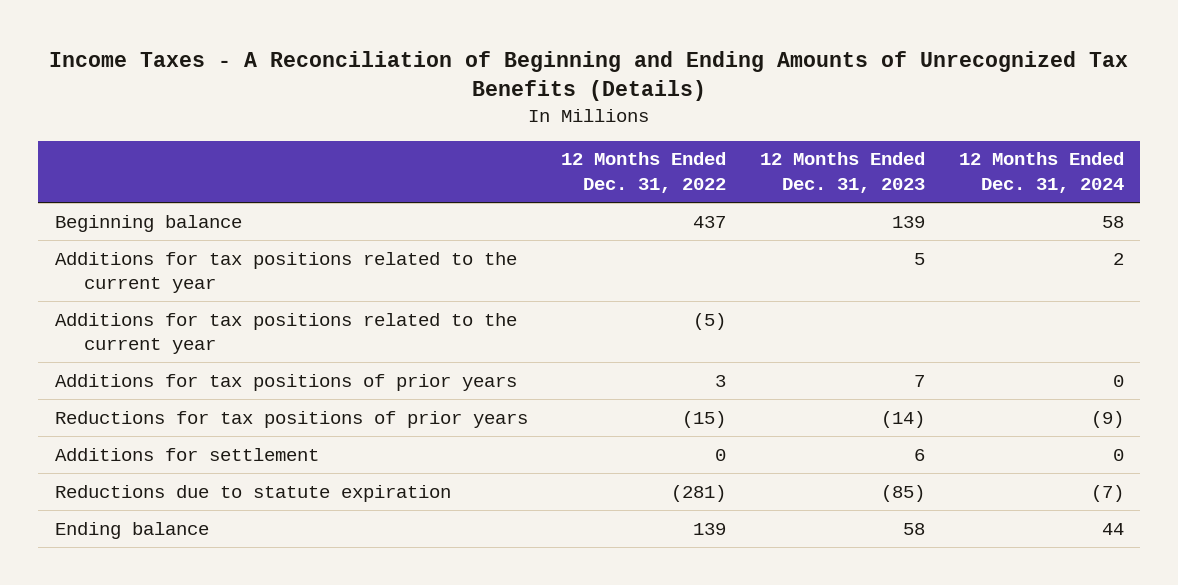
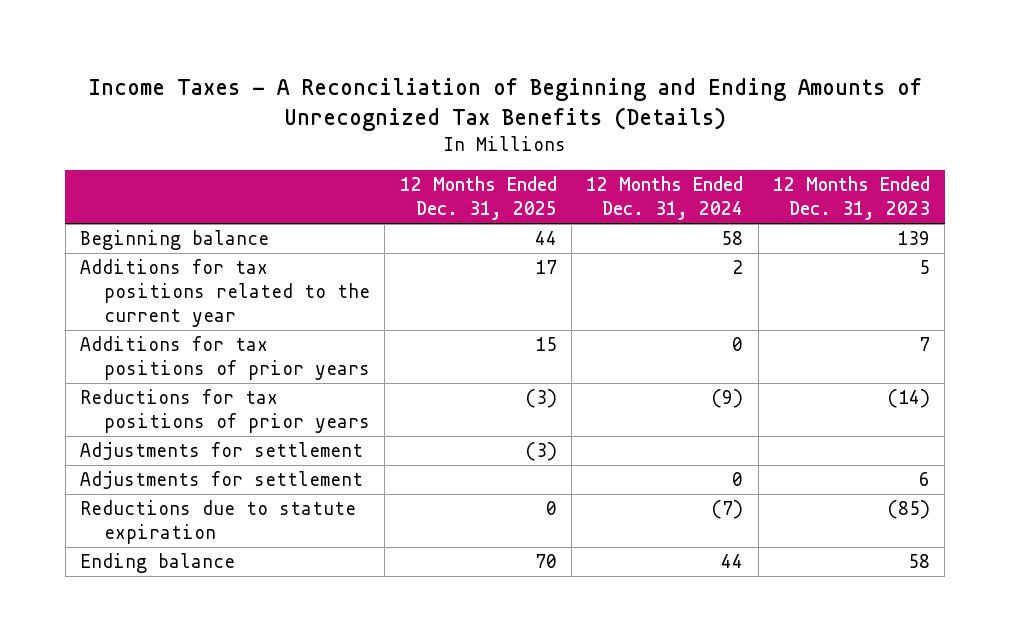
[561,152,727,193] 12 Months Ended Dec. 31, 2022 -> none
none -> [399,176,557,221] 12 Months Ended Dec. 31, 2025
[54,312,517,355] Additions for tax positions related to the current year -> none
none -> [80,442,364,461] Adjustments for settlement
[54,447,319,461] Additions for settlement -> [80,471,364,490] Adjustments for settlement

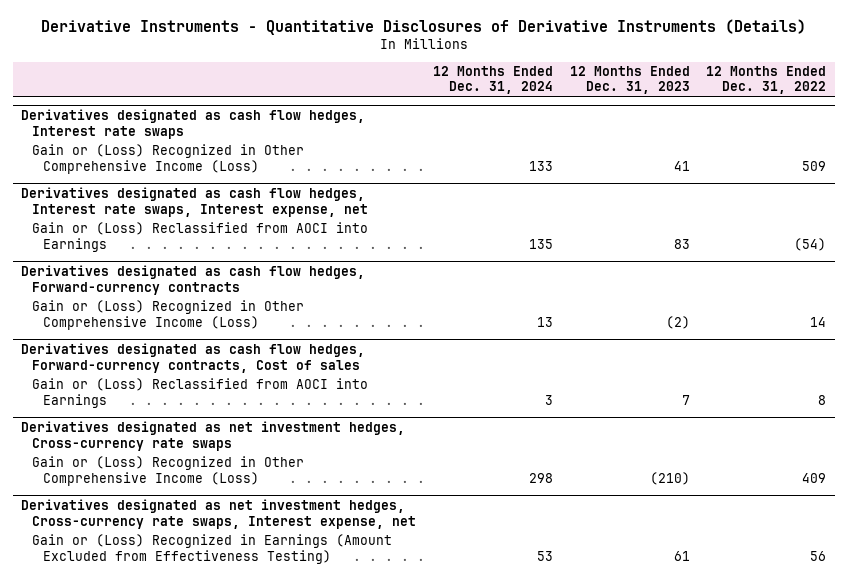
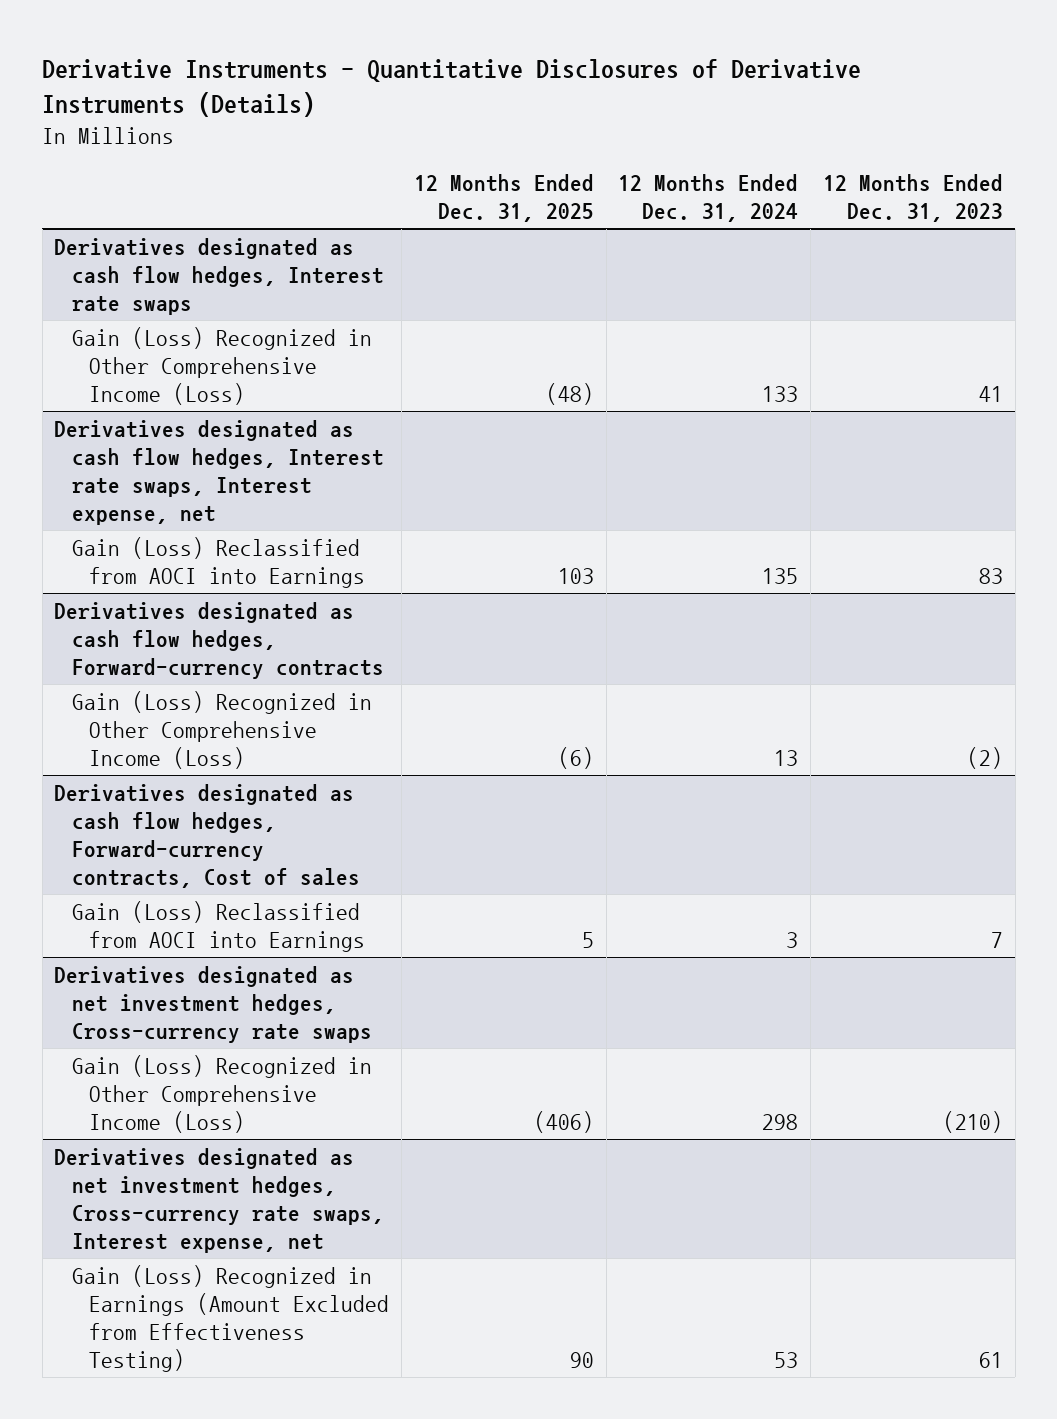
[706,65,827,95] 12 Months Ended Dec. 31, 2022 -> none
none -> [413,173,594,222] 12 Months Ended Dec. 31, 2025
[32,144,305,174] Gain or (Loss) Recognized in Other Comprehensive Income (Loss) -> [71,326,372,405] Gain (Loss) Recognized in Other Comprehensive Income (Loss)
[32,222,369,252] Gain or (Loss) Reclassified from AOCI into Earnings -> [71,536,366,588] Gain (Loss) Reclassified from AOCI into Earnings
[32,300,305,330] Gain or (Loss) Recognized in Other Comprehensive Income (Loss) -> [71,690,372,769] Gain (Loss) Recognized in Other Comprehensive Income (Loss)
[32,378,369,408] Gain or (Loss) Reclassified from AOCI into Earnings -> [71,900,366,952] Gain (Loss) Reclassified from AOCI into Earnings
[32,456,305,486] Gain or (Loss) Recognized in Other Comprehensive Income (Loss) -> [71,1054,372,1133] Gain (Loss) Recognized in Other Comprehensive Income (Loss)
[32,534,393,564] Gain or (Loss) Recognized in Earnings (Amount Excluded from Effectiveness Testing) -> [71,1264,390,1372] Gain (Loss) Recognized in Earnings (Amount Excluded from Effectiveness Testing)

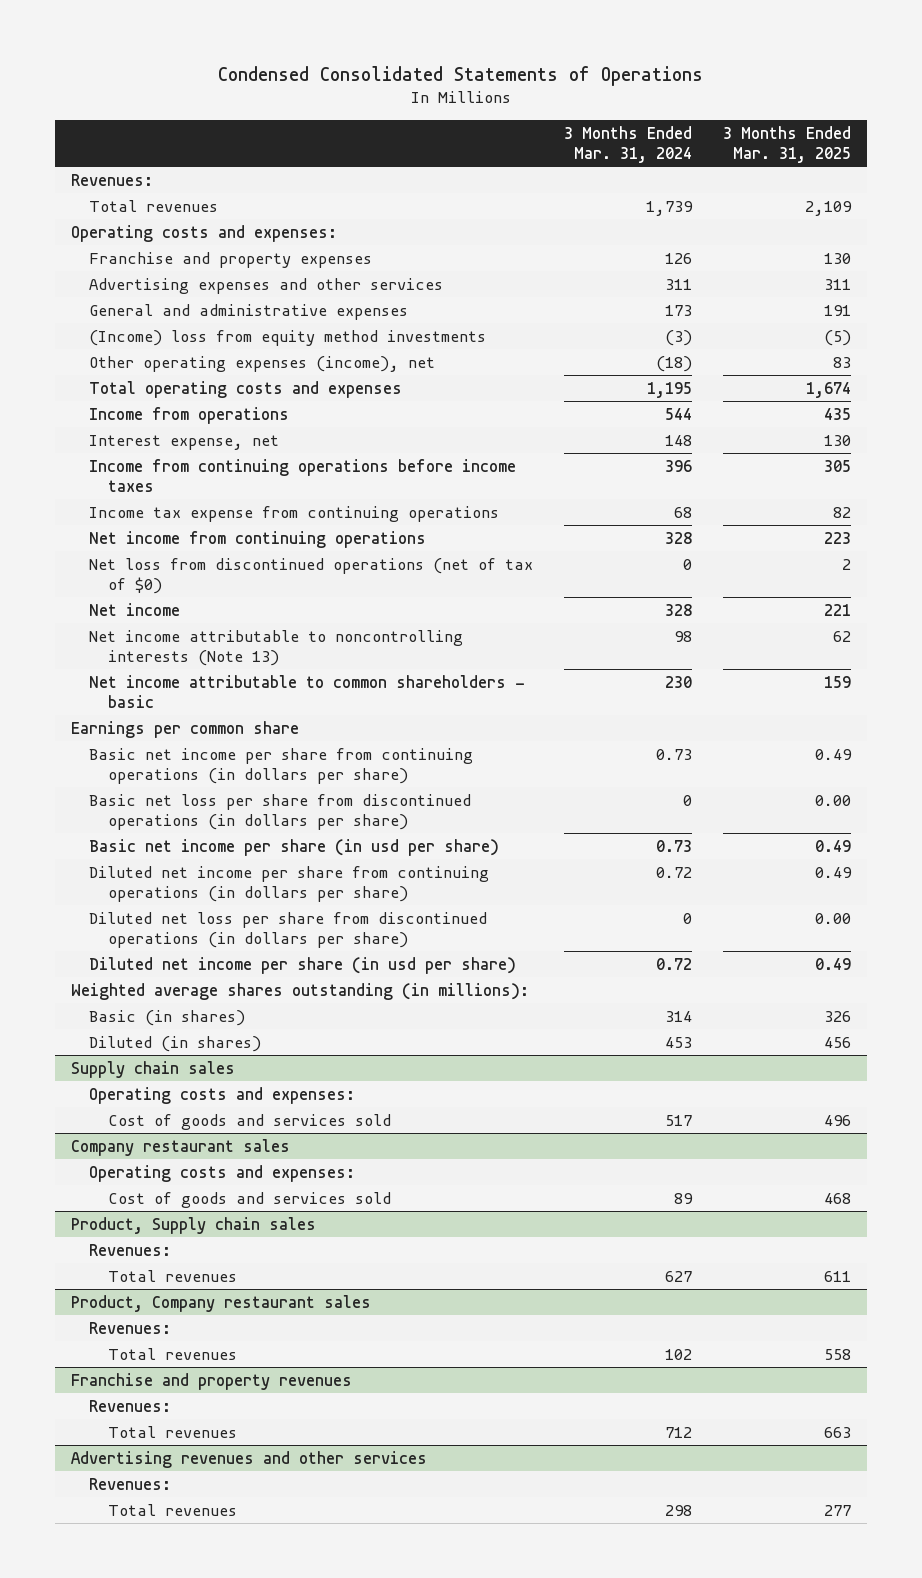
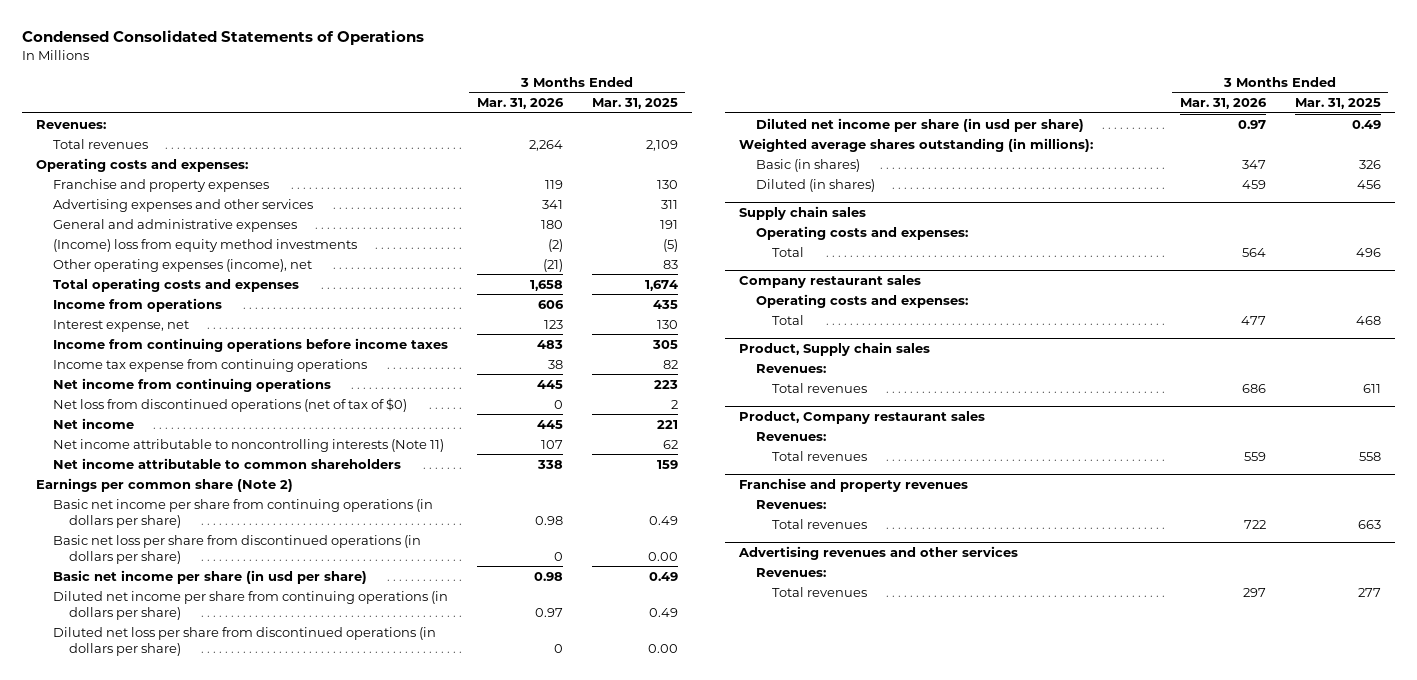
[564,125,693,163] 3 Months Ended Mar. 31, 2024 -> none
none -> [476,98,564,110] Mar. 31, 2026
[89,629,464,666] Net income attributable to noncontrolling interests (Note 13) -> [52,438,444,452] Net income attributable to noncontrolling interests (Note 11)
[89,674,526,708] Net income attributable to common shareholders - basic -> [52,457,401,469] Net income attributable to common shareholders
[70,720,299,738] Earnings per common share -> [36,477,294,492] Earnings per common share (Note 2)
[107,1113,391,1130] Cost of goods and services sold -> [772,246,805,257] Total
[107,1191,391,1208] Cost of goods and services sold -> [772,314,805,325] Total

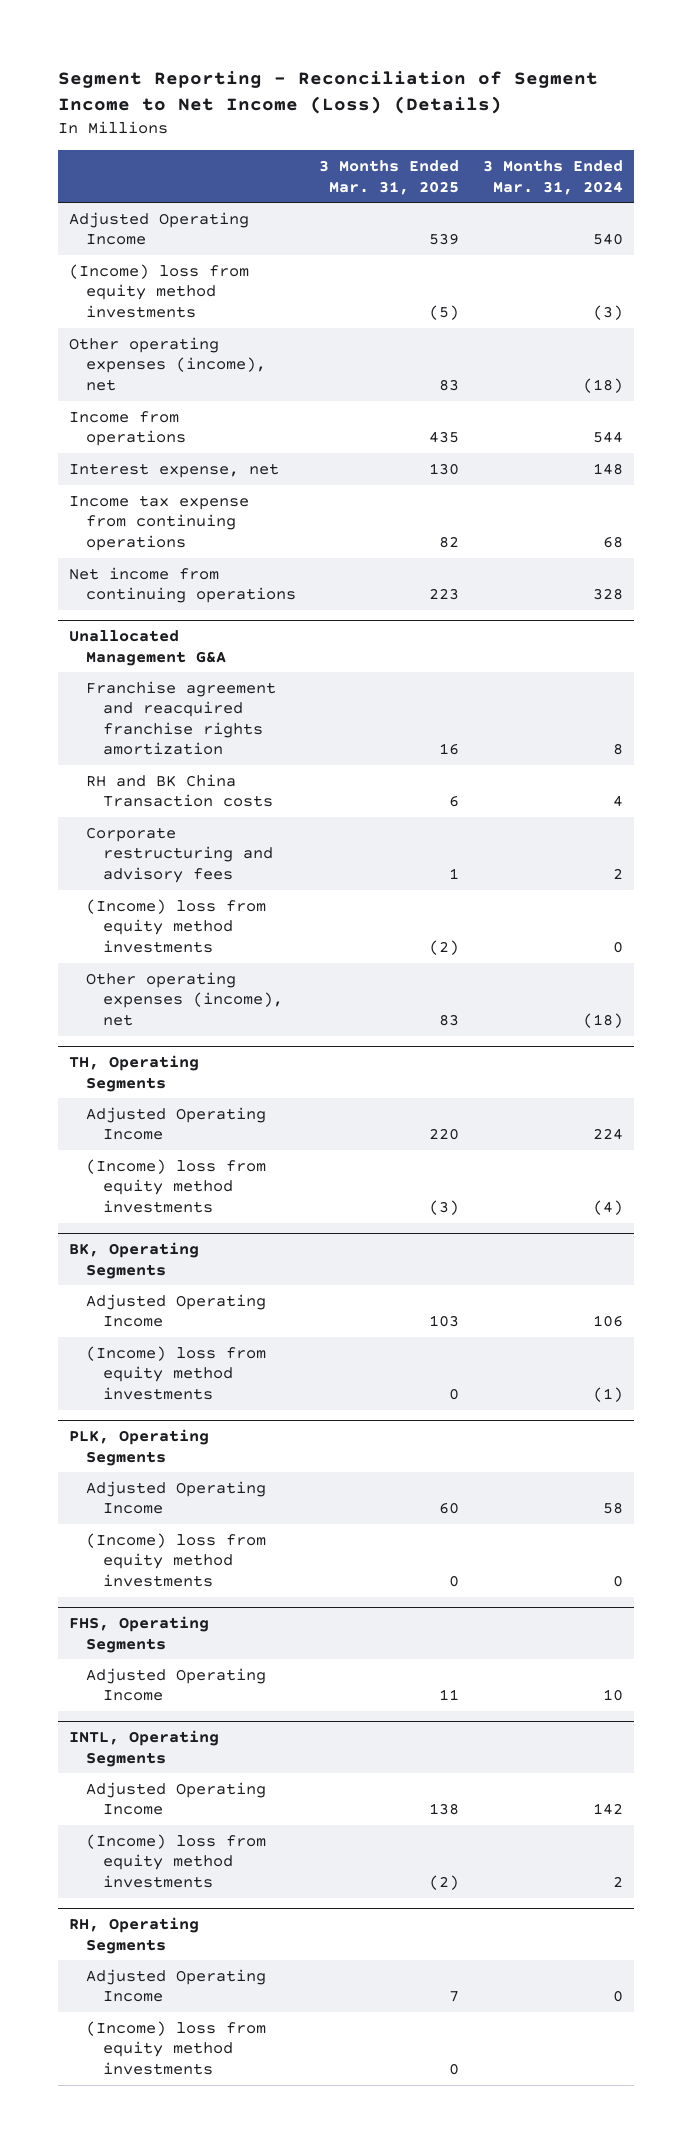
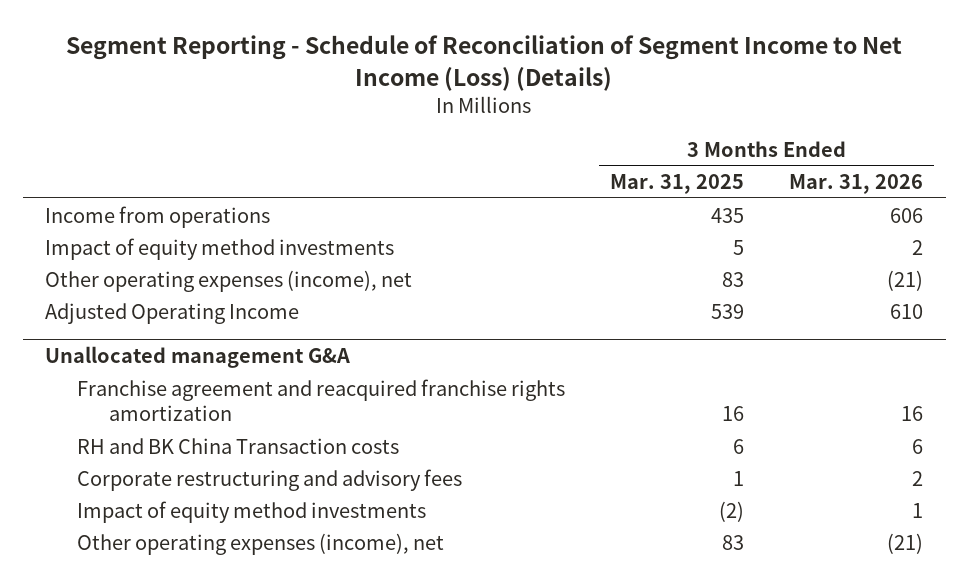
[57,71,598,115] Segment Reporting - Reconciliation of Segment Income to Net Income (Loss) (Details) -> [66,35,903,91] Segment Reporting - Schedule of Reconciliation of Segment Income to Net Income (Loss) (Details)
[482,160,623,195] 3 Months Ended Mar. 31, 2024 -> none
none -> [789,174,924,195] Mar. 31, 2026
[69,263,250,318] (Income) loss from equity method investments -> none
[69,462,280,478] Interest expense, net -> none
[69,494,250,551] Income tax expense from continuing operations -> none
[69,566,297,604] Net income from continuing operations -> none
none -> [45,237,395,260] Impact of equity method investments
[69,336,267,391] Other operating expenses (income), net -> [45,269,413,292] Other operating expenses (income), net
[69,211,250,246] Adjusted Operating Income -> [45,302,300,324] Adjusted Operating Income
[69,630,227,666] Unallocated Management G&A -> [45,346,351,369] Unallocated management G&A
[86,898,267,953] (Income) loss from equity method investments -> [77,500,427,523] Impact of equity method investments
[69,1055,200,1092] TH, Operating Segments -> none
[86,1106,267,1141] Adjusted Operating Income -> none
[86,1158,267,1213] (Income) loss from equity method investments -> none
[69,1242,200,1279] BK, Operating Segments -> none
[86,1293,267,1328] Adjusted Operating Income -> none
[86,1345,267,1400] (Income) loss from equity method investments -> none
[69,1429,210,1466] PLK, Operating Segments -> none
[86,1480,267,1515] Adjusted Operating Income -> none
[86,1532,267,1587] (Income) loss from equity method investments -> none
[69,1616,210,1653] FHS, Operating Segments -> none
[86,1667,267,1702] Adjusted Operating Income -> none
[69,1730,220,1767] INTL, Operating Segments -> none
[86,1781,267,1816] Adjusted Operating Income -> none
[86,1833,267,1888] (Income) loss from equity method investments -> none
[69,1917,200,1954] RH, Operating Segments -> none
[86,1968,267,2003] Adjusted Operating Income -> none
[86,2020,267,2075] (Income) loss from equity method investments -> none

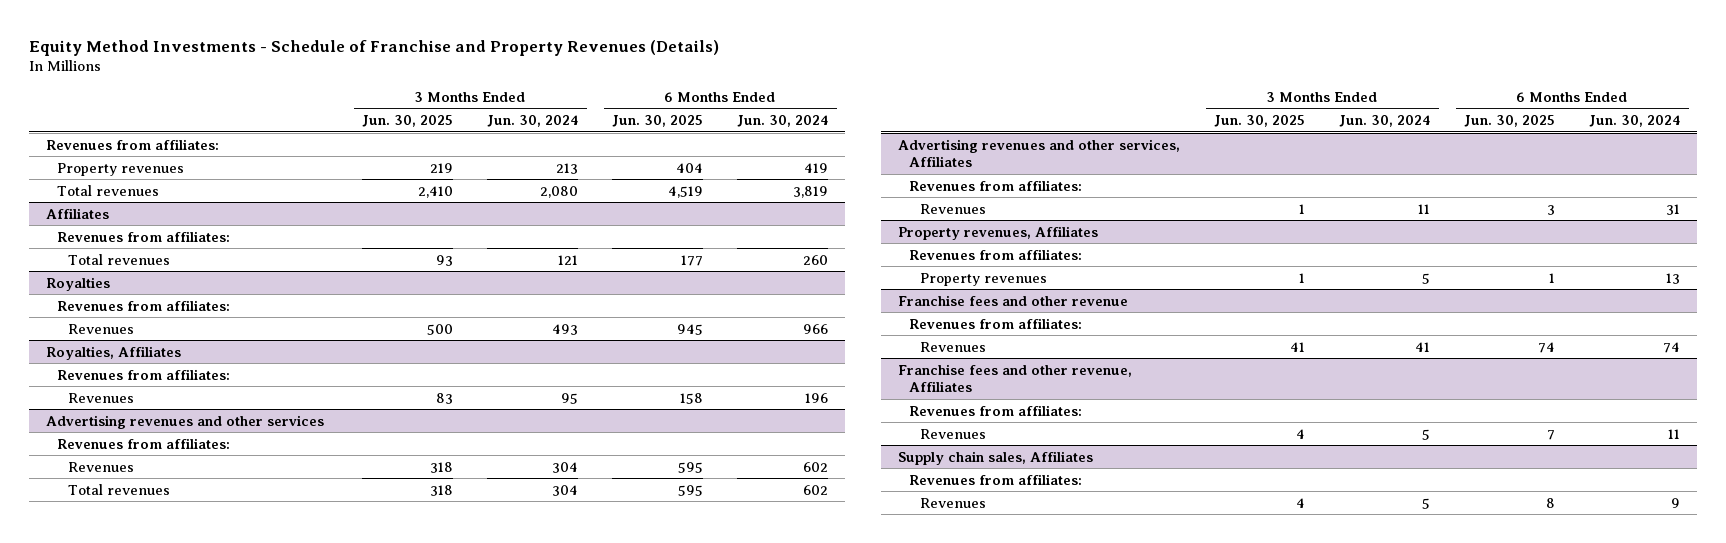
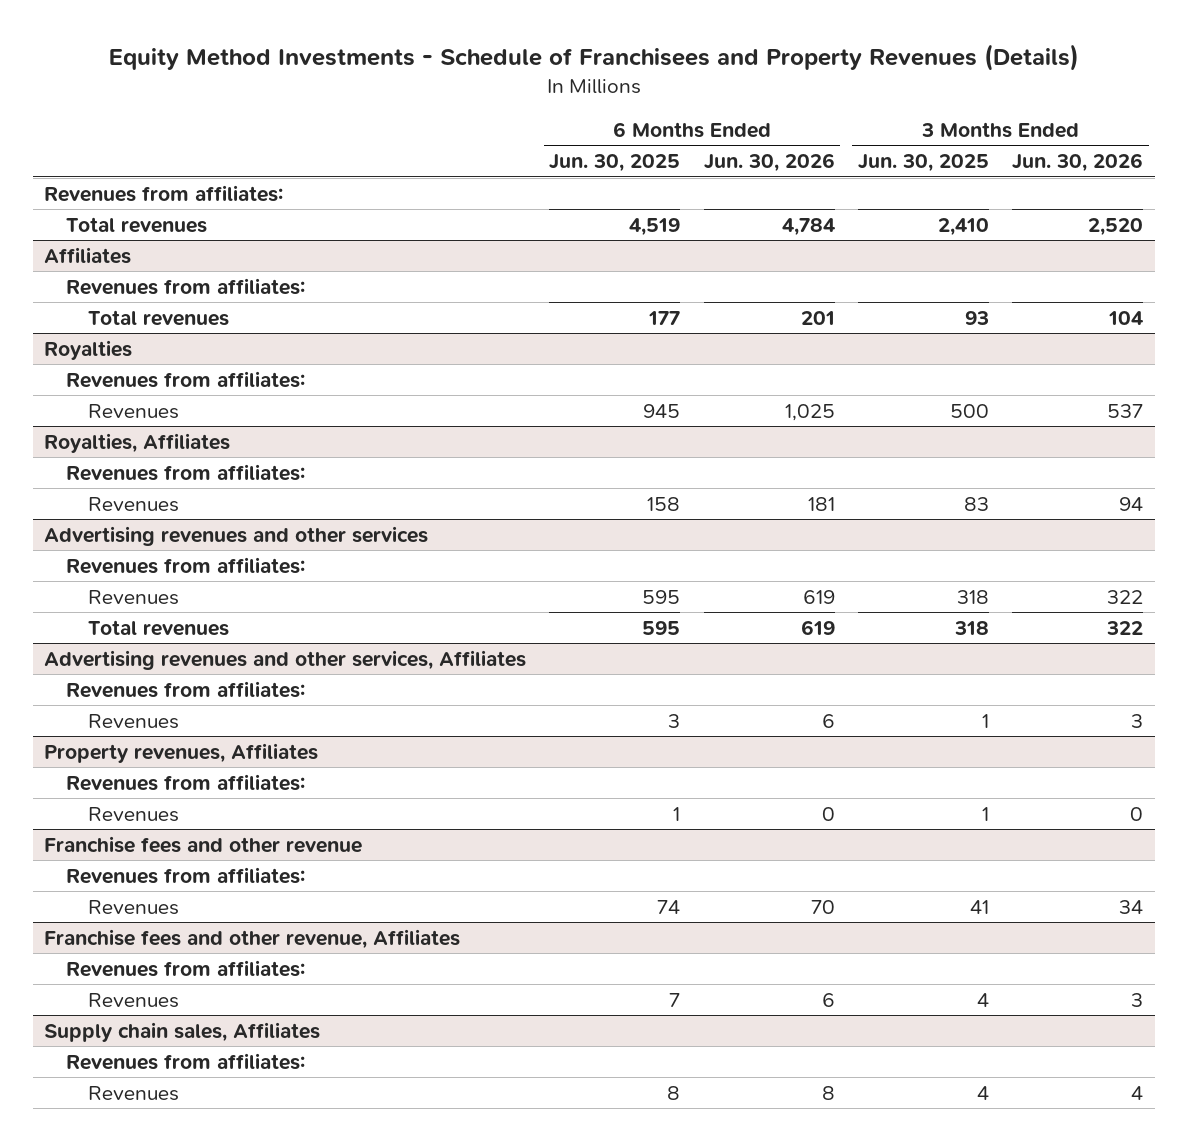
[29,39,720,56] Equity Method Investments - Schedule of Franchise and Property Revenues (Details) -> [108,44,1079,72] Equity Method Investments - Schedule of Franchisees and Property Revenues (Details)
[487,115,579,128] Jun. 30, 2024 -> none
[737,115,829,128] Jun. 30, 2024 -> none
none -> [703,153,835,173] Jun. 30, 2026
none -> [1012,153,1144,173] Jun. 30, 2026
[57,162,185,176] Property revenues -> none
[920,272,1048,286] Property revenues -> [88,806,180,822] Revenues

